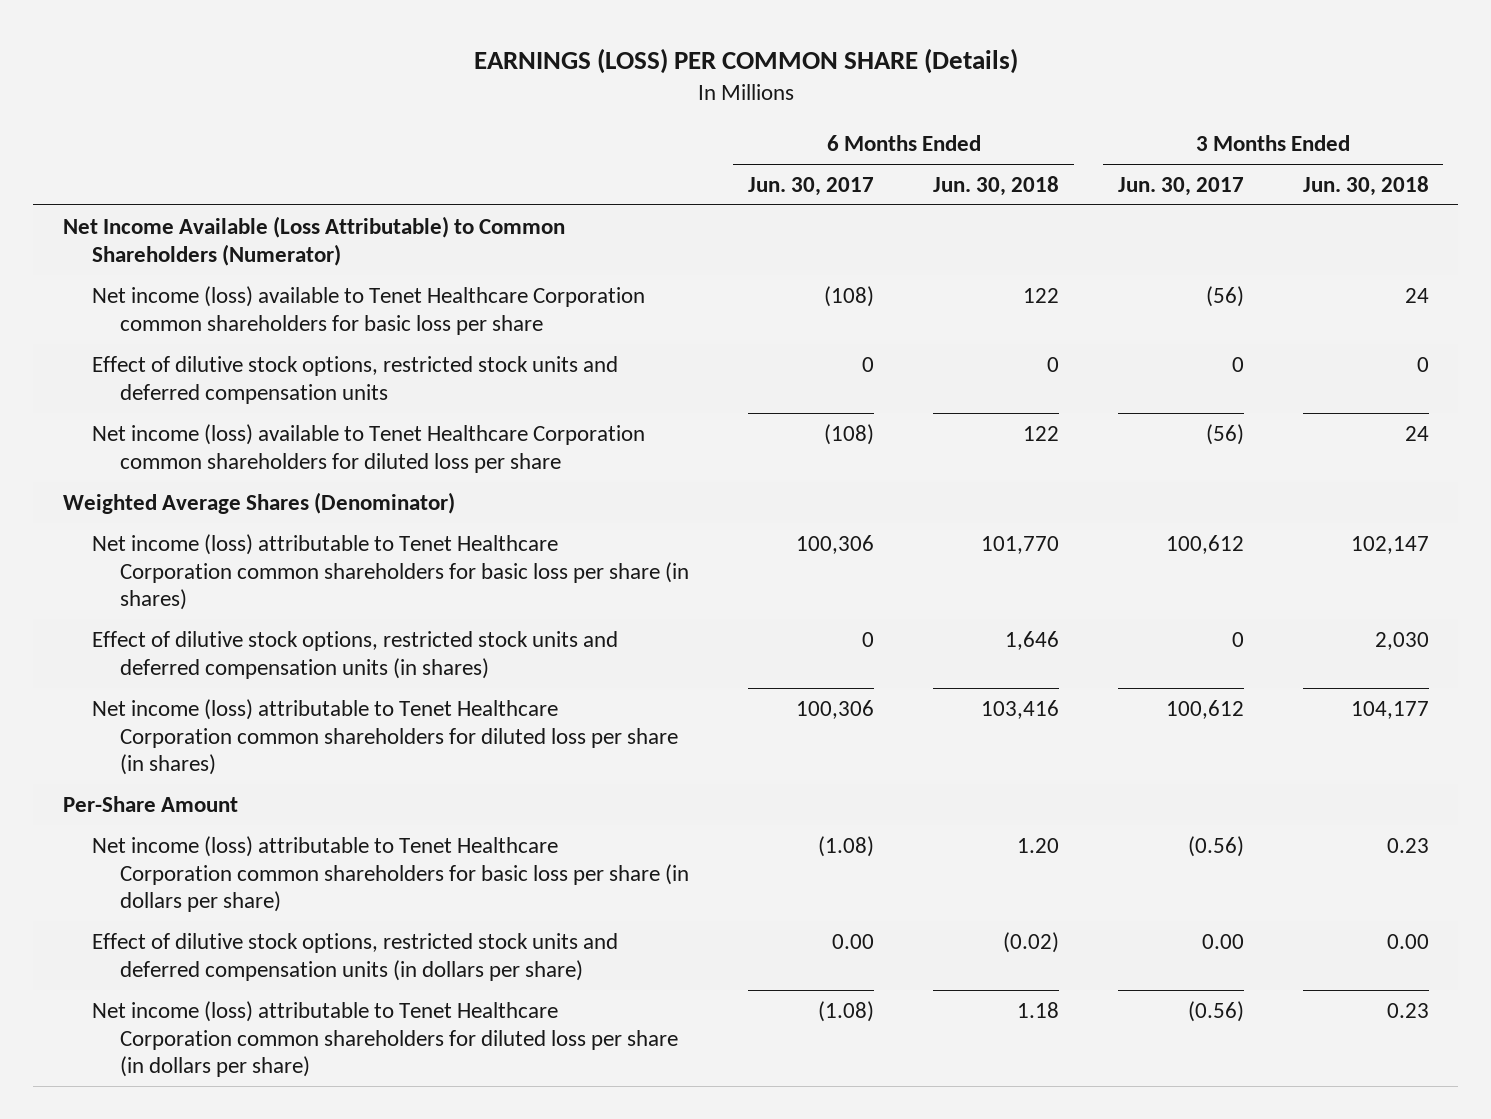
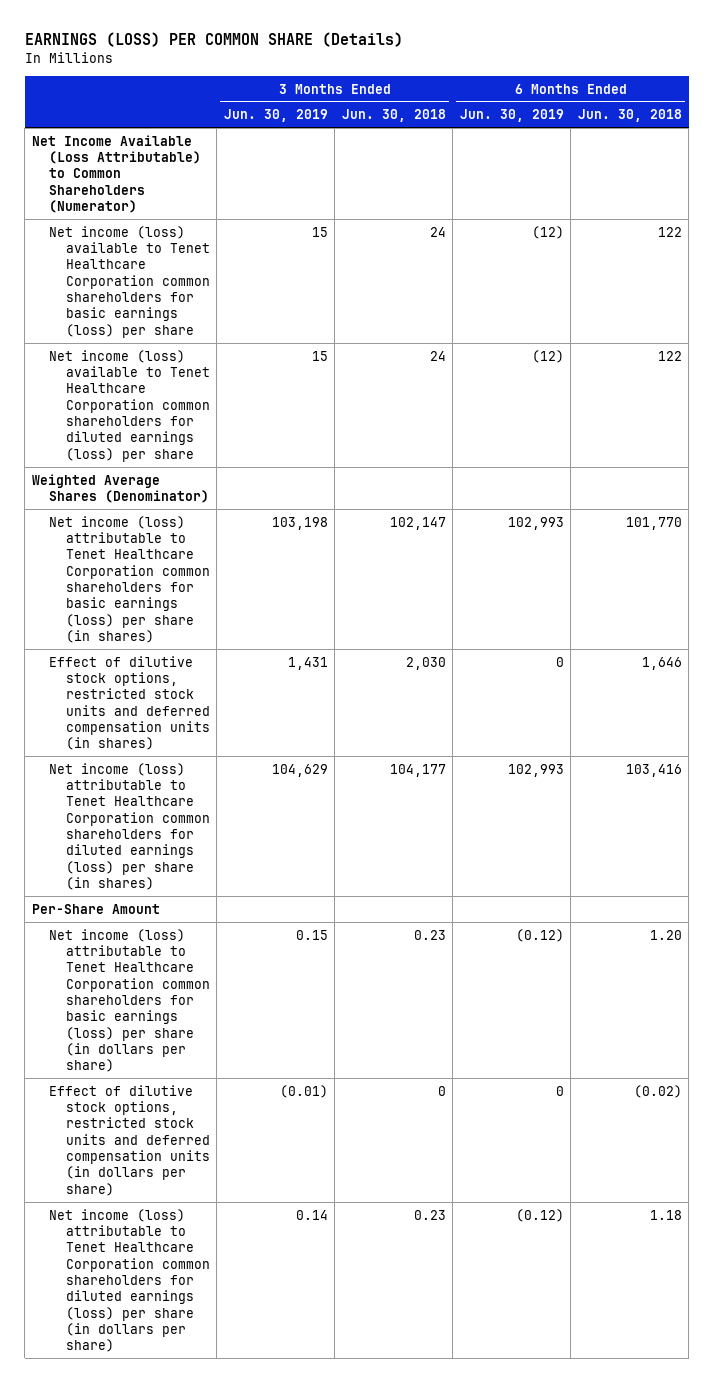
[748,176,875,196] Jun. 30, 2017 -> none
[1117,176,1244,196] Jun. 30, 2017 -> none
none -> [223,109,328,123] Jun. 30, 2019
none -> [459,109,564,123] Jun. 30, 2019
[91,355,618,404] Effect of dilutive stock options, restricted stock units and deferred compensation units -> none
[91,285,645,335] Net income (loss) available to Tenet Healthcare Corporation common shareholders for basic loss per share -> [48,225,210,338] Net income (loss) available to Tenet Healthcare Corporation common shareholders for basic earnings (loss) per share
[91,423,645,473] Net income (loss) available to Tenet Healthcare Corporation common shareholders for diluted loss per share -> [48,349,210,462] Net income (loss) available to Tenet Healthcare Corporation common shareholders for diluted earnings (loss) per share
[91,533,690,611] Net income (loss) attributable to Tenet Healthcare Corporation common shareholders for basic loss per share (in shares) -> [48,515,210,643] Net income (loss) attributable to Tenet Healthcare Corporation common shareholders for basic earnings (loss) per share (in shares)
[91,698,679,776] Net income (loss) attributable to Tenet Healthcare Corporation common shareholders for diluted loss per share (in shares) -> [48,762,210,890] Net income (loss) attributable to Tenet Healthcare Corporation common shareholders for diluted earnings (loss) per share (in shares)
[91,835,690,913] Net income (loss) attributable to Tenet Healthcare Corporation common shareholders for basic loss per share (in dollars per share) -> [48,928,210,1073] Net income (loss) attributable to Tenet Healthcare Corporation common shareholders for basic earnings (loss) per share (in dollars per share)
[1386,933,1429,949] 0.00 -> [437,1085,446,1096] 0
[91,1000,679,1078] Net income (loss) attributable to Tenet Healthcare Corporation common shareholders for diluted loss per share (in dollars per share) -> [48,1208,210,1353] Net income (loss) attributable to Tenet Healthcare Corporation common shareholders for diluted earnings (loss) per share (in dollars per share)

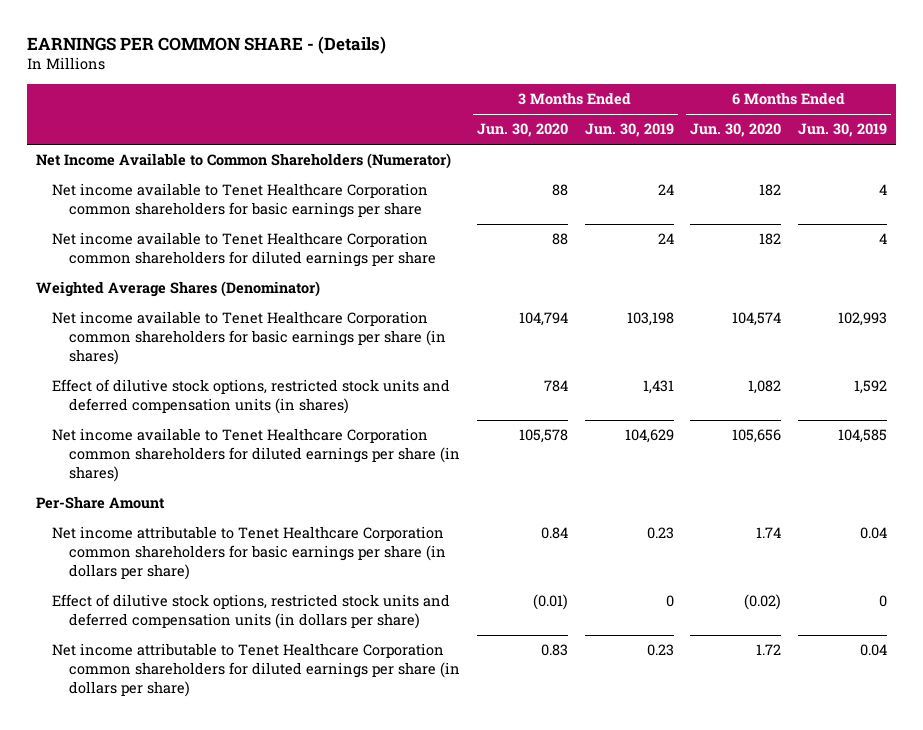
[24,32,403,48] EARNINGS (LOSS) PER COMMON SHARE (Details) -> [27,35,387,54] EARNINGS PER COMMON SHARE - (Details)
[341,109,446,123] Jun. 30, 2018 -> none
[577,109,682,123] Jun. 30, 2018 -> none
none -> [476,123,568,138] Jun. 30, 2020
none -> [690,123,782,138] Jun. 30, 2020
[31,134,201,213] Net Income Available (Loss Attributable) to Common Shareholders (Numerator) -> [35,153,451,170] Net Income Available to Common Shareholders (Numerator)
[48,225,210,338] Net income (loss) available to Tenet Healthcare Corporation common shareholders for basic earnings (loss) per share -> [52,183,429,219] Net income available to Tenet Healthcare Corporation common shareholders for basic earnings per share
[311,226,328,237] 15 -> [657,184,674,196] 24
[531,225,564,239] (12) -> [879,184,888,196] 4
[48,349,210,462] Net income (loss) available to Tenet Healthcare Corporation common shareholders for diluted earnings (loss) per share -> [52,232,436,268] Net income available to Tenet Healthcare Corporation common shareholders for diluted earnings per share
[311,350,328,361] 15 -> [657,233,674,245] 24
[531,349,564,363] (12) -> [879,233,888,245] 4
[48,515,210,643] Net income (loss) attributable to Tenet Healthcare Corporation common shareholders for basic earnings (loss) per share (in shares) -> [52,311,446,365] Net income available to Tenet Healthcare Corporation common shareholders for basic earnings per share (in shares)
[555,656,564,667] 0 -> [854,380,888,395] 1,592
[48,762,210,890] Net income (loss) attributable to Tenet Healthcare Corporation common shareholders for diluted earnings (loss) per share (in shares) -> [52,428,460,482] Net income available to Tenet Healthcare Corporation common shareholders for diluted earnings per share (in shares)
[507,763,564,777] 102,993 -> [838,429,888,444] 104,585
[48,928,210,1073] Net income (loss) attributable to Tenet Healthcare Corporation common shareholders for basic earnings (loss) per share (in dollars per share) -> [52,526,446,580] Net income attributable to Tenet Healthcare Corporation common shareholders for basic earnings per share (in dollars per share)
[295,929,328,940] 0.15 -> [646,527,674,540] 0.23
[515,928,564,942] (0.12) -> [860,527,888,540] 0.04
[279,1084,328,1098] (0.01) -> [665,595,674,608] 0
[48,1208,210,1353] Net income (loss) attributable to Tenet Healthcare Corporation common shareholders for diluted earnings (loss) per share (in dollars per share) -> [52,643,460,697] Net income attributable to Tenet Healthcare Corporation common shareholders for diluted earnings per share (in dollars per share)
[295,1209,328,1220] 0.14 -> [646,644,674,657] 0.23
[515,1208,564,1222] (0.12) -> [860,644,888,657] 0.04

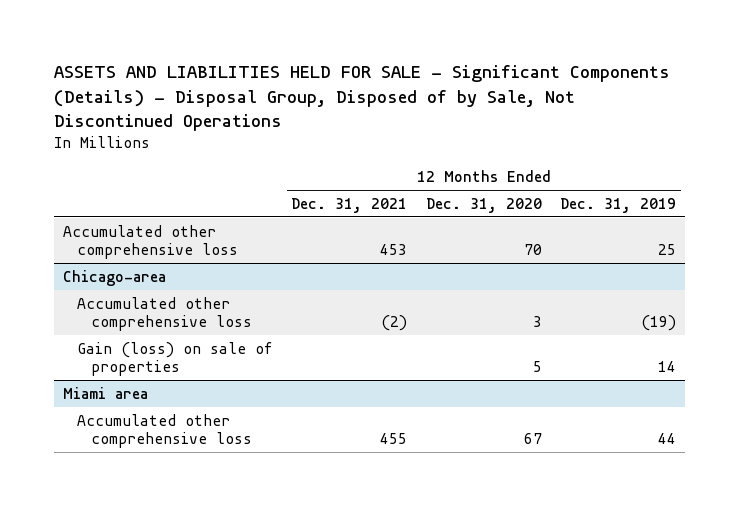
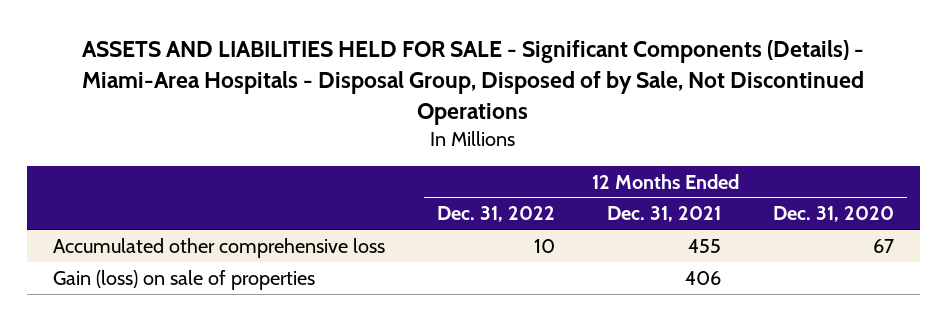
[54,65,671,131] ASSETS AND LIABILITIES HELD FOR SALE - Significant Components (Details) - Disposal Group, Disposed of by Sale, Not Discontinued Operations -> [82,40,865,126] ASSETS AND LIABILITIES HELD FOR SALE - Significant Components (Details) - Miami-Area Hospitals - Disposal Group, Disposed of by Sale, Not Discontinued Operations
[560,197,677,213] Dec. 31, 2019 -> none
none -> [436,206,555,223] Dec. 31, 2022
[63,224,238,260] Accumulated other comprehensive loss -> none
[63,269,167,286] Chicago-area -> none
[76,296,252,332] Accumulated other comprehensive loss -> none
[76,341,273,377] Gain (loss) on sale of properties -> none
[63,386,149,399] Miami area -> none
none -> [52,269,315,290] Gain (loss) on sale of properties

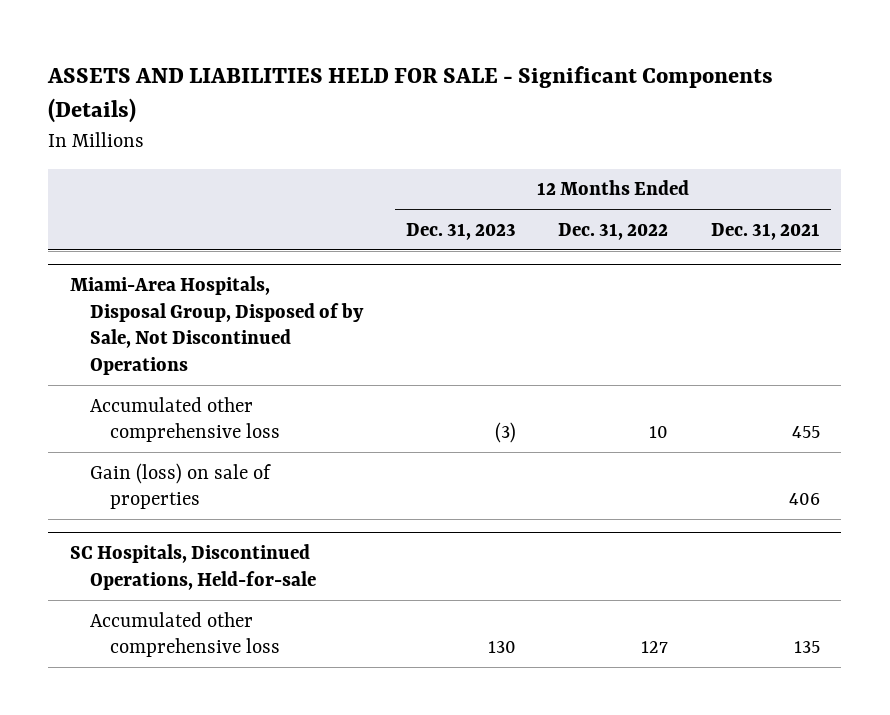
[82,40,865,126] ASSETS AND LIABILITIES HELD FOR SALE - Significant Components (Details) - Miami-Area Hospitals - Disposal Group, Disposed of by Sale, Not Discontinued Operations -> [47,65,774,123] ASSETS AND LIABILITIES HELD FOR SALE - Significant Components (Details)
[773,206,895,223] Dec. 31, 2020 -> none
none -> [405,222,516,240] Dec. 31, 2023
none -> [69,275,365,375] Miami-Area Hospitals, Disposal Group, Disposed of by Sale, Not Discontinued Operations
none -> [69,543,317,590] SC Hospitals, Discontinued Operations, Held-for-sale
none -> [90,611,281,658] Accumulated other comprehensive loss

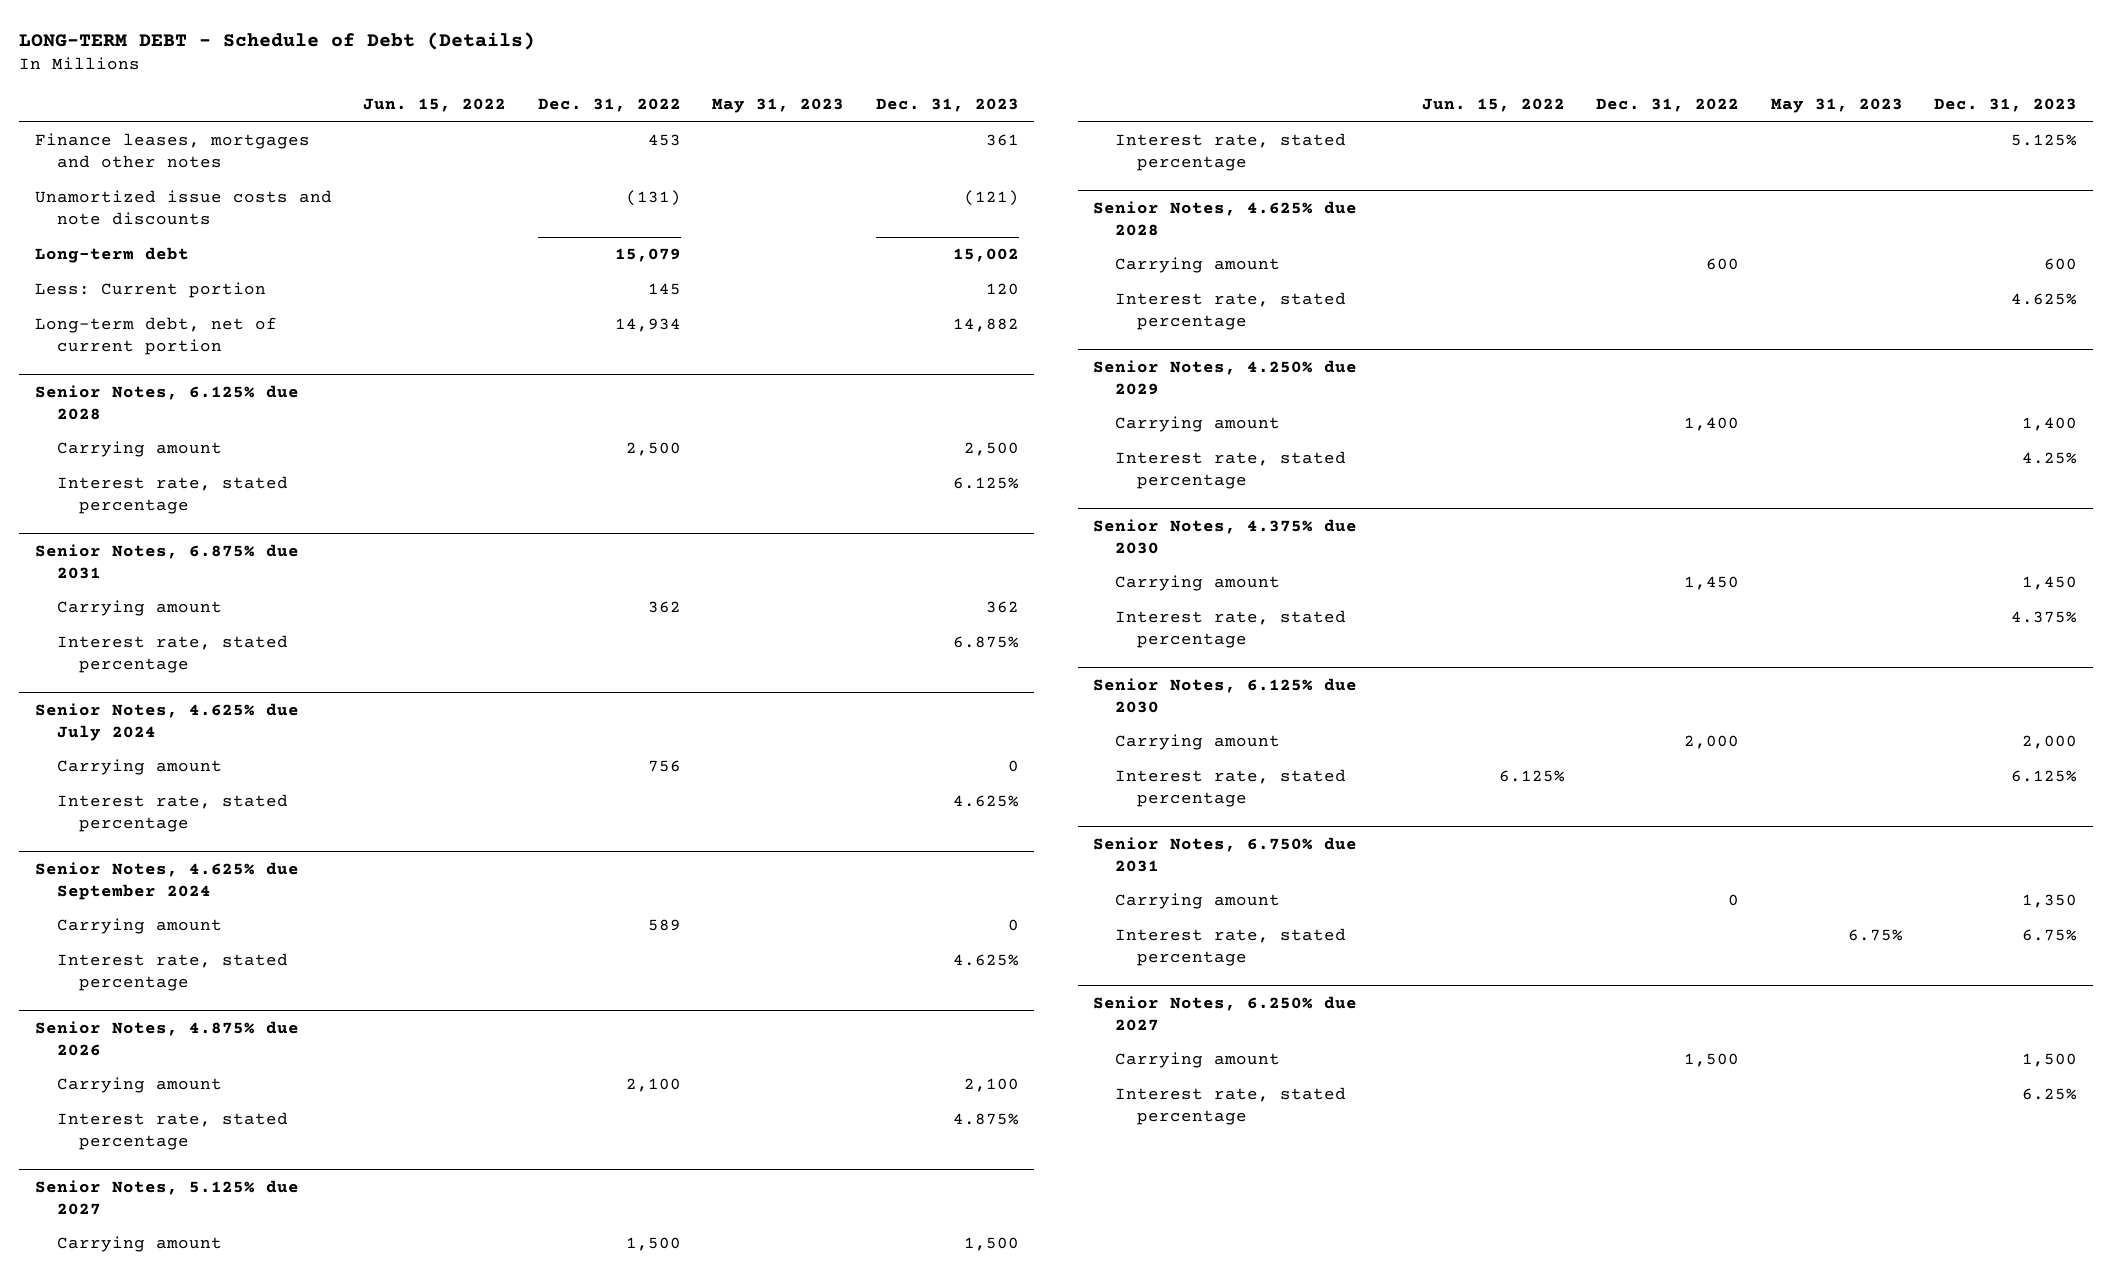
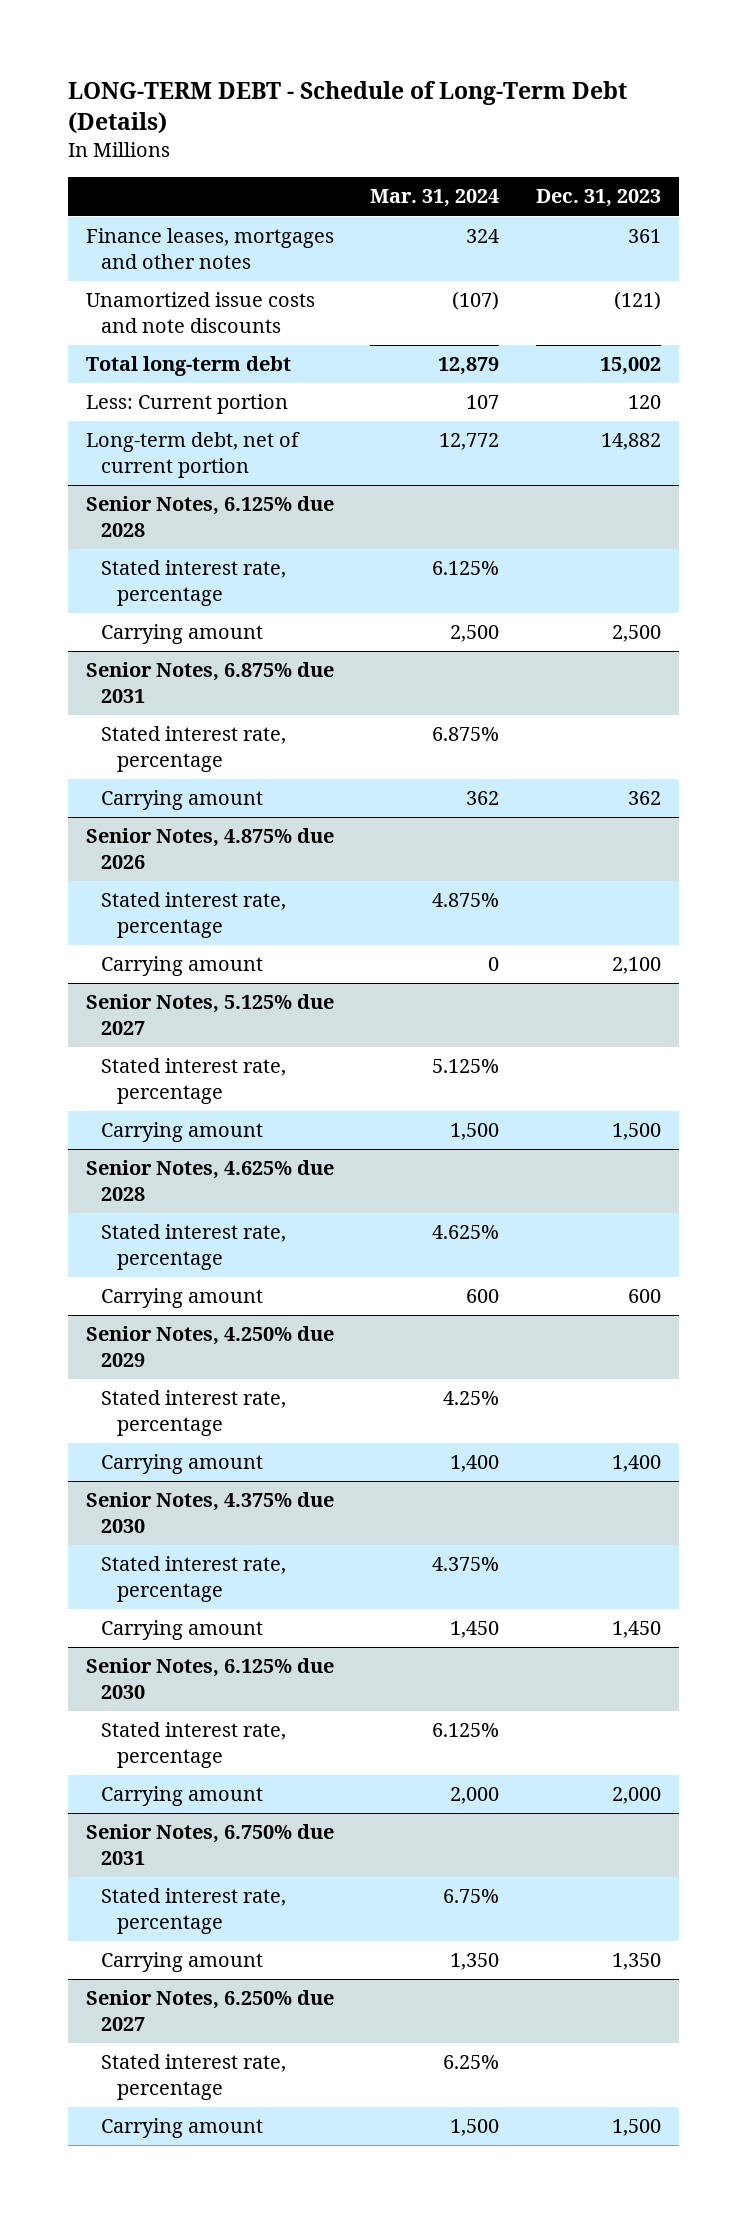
[19,31,536,50] LONG-TERM DEBT - Schedule of Debt (Details) -> [67,80,627,134] LONG-TERM DEBT - Schedule of Long-Term Debt (Details)
[363,98,507,113] Jun. 15, 2022 -> none
[537,98,681,113] Dec. 31, 2022 -> none
[712,98,845,114] May 31, 2023 -> none
none -> [370,189,500,208] Mar. 31, 2024
[34,247,189,264] Long-term debt -> [85,356,291,377] Total long-term debt
none -> [101,560,287,606] Stated interest rate, percentage
[56,476,288,515] Interest rate, stated percentage -> none
none -> [101,726,287,772] Stated interest rate, percentage
[56,635,288,674] Interest rate, stated percentage -> none
[34,703,299,741] Senior Notes, 4.625% due July 2024 -> none
[56,759,222,776] Carrying amount -> none
[56,794,288,833] Interest rate, stated percentage -> none
[34,862,299,900] Senior Notes, 4.625% due September 2024 -> none
[56,918,222,935] Carrying amount -> none
[56,953,288,992] Interest rate, stated percentage -> none
none -> [101,892,287,938] Stated interest rate, percentage
[56,1112,288,1151] Interest rate, stated percentage -> none
none -> [101,1058,287,1104] Stated interest rate, percentage
[1115,133,1347,172] Interest rate, stated percentage -> none
none -> [101,1224,287,1270] Stated interest rate, percentage
[1115,292,1347,331] Interest rate, stated percentage -> none
none -> [101,1390,287,1436] Stated interest rate, percentage
[1115,451,1347,490] Interest rate, stated percentage -> none
none -> [101,1556,287,1602] Stated interest rate, percentage
[1115,610,1347,649] Interest rate, stated percentage -> none
none -> [101,1722,287,1768] Stated interest rate, percentage
[1115,769,1347,808] Interest rate, stated percentage -> none
none -> [101,1888,287,1934] Stated interest rate, percentage
[1115,928,1347,967] Interest rate, stated percentage -> none
none -> [101,2054,287,2100] Stated interest rate, percentage
[1115,1087,1347,1126] Interest rate, stated percentage -> none

